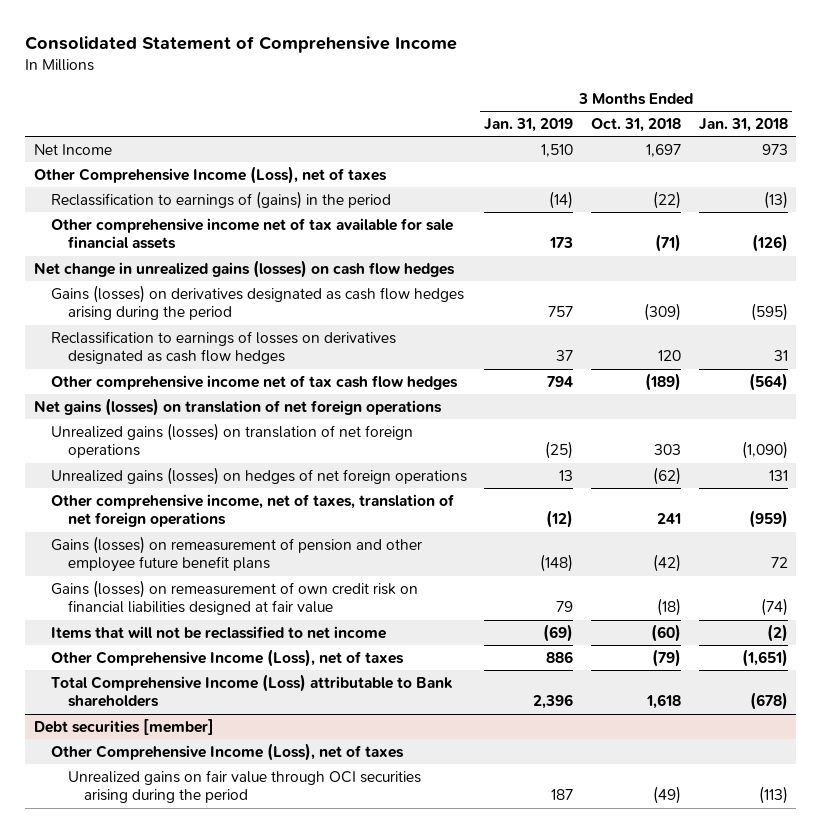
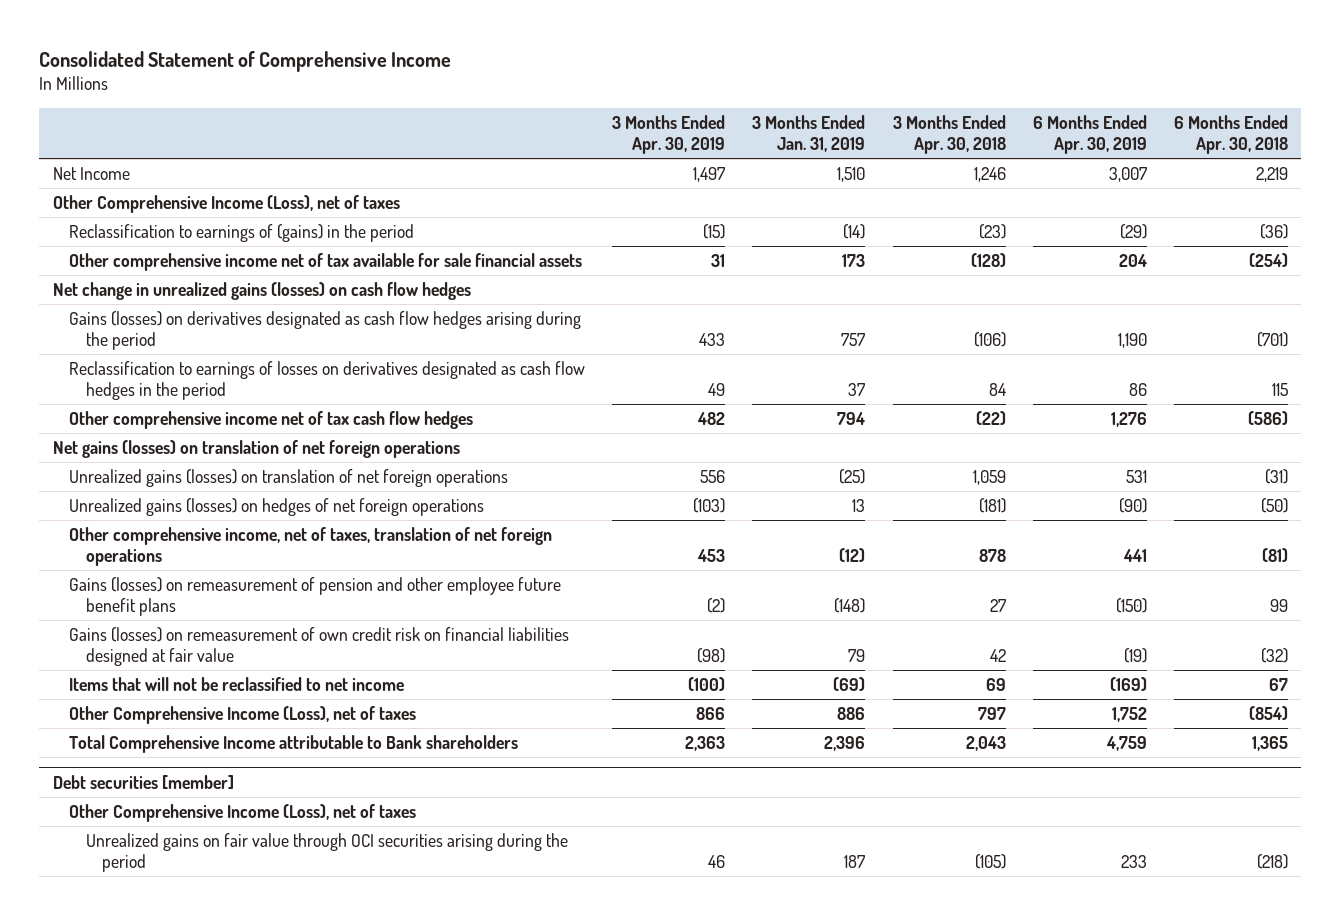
[590,118,681,133] Oct. 31, 2018 -> none
[698,118,788,133] Jan. 31, 2018 -> none
none -> [612,114,726,155] 3 Months Ended Apr. 30, 2019
none -> [892,114,1006,155] 3 Months Ended Apr. 30, 2018
none -> [1032,114,1147,155] 6 Months Ended Apr. 30, 2019
none -> [1173,114,1288,155] 6 Months Ended Apr. 30, 2018
[50,330,396,365] Reclassification to earnings of losses on derivatives designated as cash flow hedges -> [69,360,586,401] Reclassification to earnings of losses on derivatives designated as cash flow hedges in the period
[50,673,453,708] Total Comprehensive Income (Loss) attributable to Bank shareholders -> [69,734,519,753] Total Comprehensive Income attributable to Bank shareholders

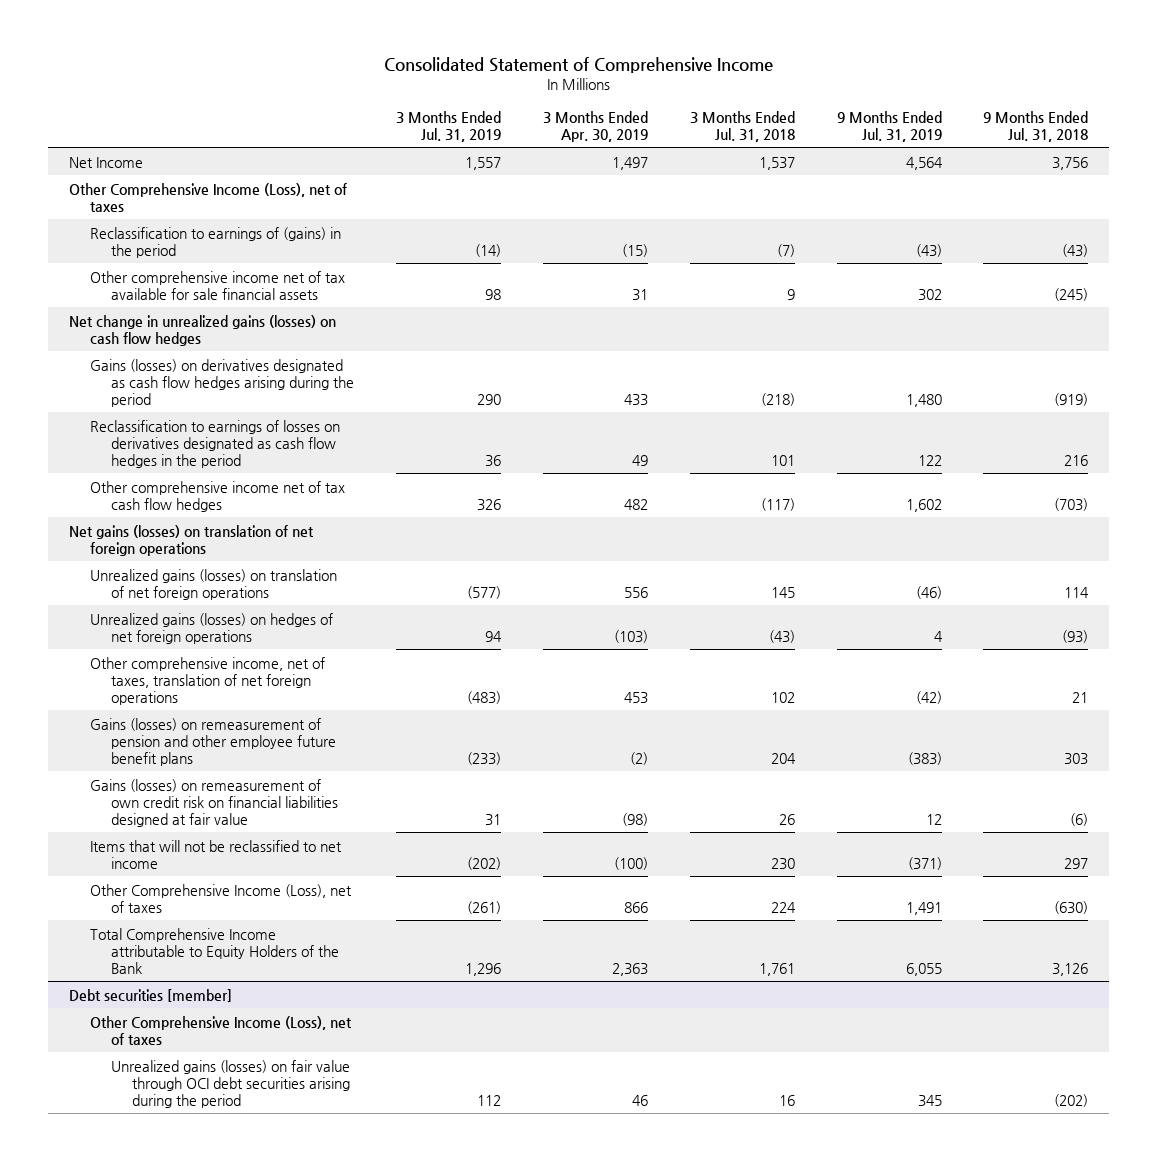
[752,114,866,153] 3 Months Ended Jan. 31, 2019 -> none
[892,114,1006,155] 3 Months Ended Apr. 30, 2018 -> none
[1032,114,1147,155] 6 Months Ended Apr. 30, 2019 -> none
[1173,114,1288,155] 6 Months Ended Apr. 30, 2018 -> none
none -> [395,110,501,142] 3 Months Ended Jul. 31, 2019
none -> [689,110,795,142] 3 Months Ended Jul. 31, 2018
none -> [836,110,942,142] 9 Months Ended Jul. 31, 2019
none -> [983,110,1089,142] 9 Months Ended Jul. 31, 2018
[69,734,519,753] Total Comprehensive Income attributable to Bank shareholders -> [89,927,339,974] Total Comprehensive Income attributable to Equity Holders of the Bank
[85,832,568,873] Unrealized gains on fair value through OCI securities arising during the period -> [110,1059,350,1108] Unrealized gains (losses) on fair value through OCI debt securities arising during the period

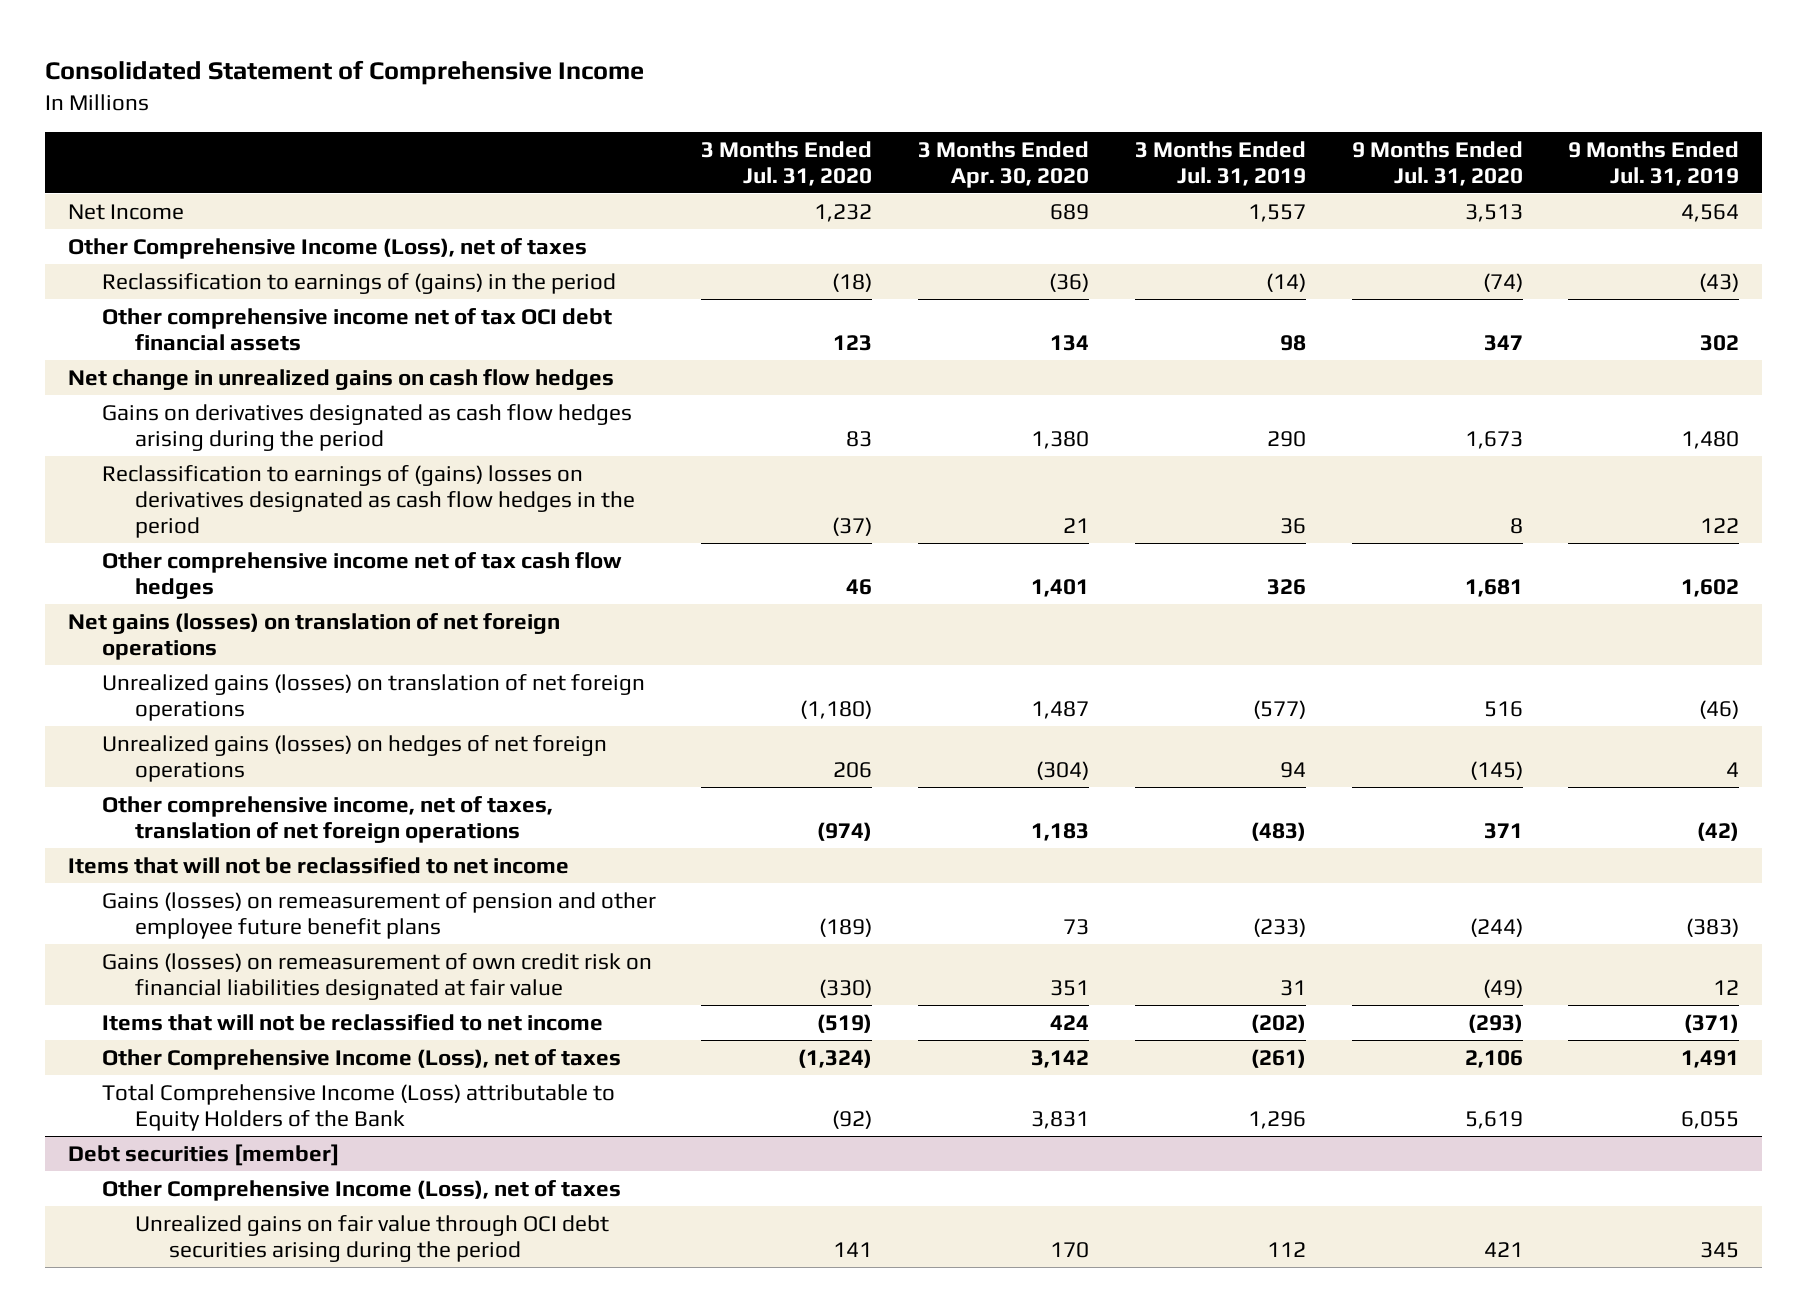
[542,110,648,142] 3 Months Ended Apr. 30, 2019 -> none
[689,110,795,142] 3 Months Ended Jul. 31, 2018 -> none
[983,110,1089,142] 9 Months Ended Jul. 31, 2018 -> none
none -> [701,140,873,186] 3 Months Ended Jul. 31, 2020
none -> [918,140,1090,188] 3 Months Ended Apr. 30, 2020
none -> [1351,140,1523,186] 9 Months Ended Jul. 31, 2020
[89,270,345,300] Other comprehensive income net of tax available for sale financial assets -> [101,307,612,351] Other comprehensive income net of tax OCI debt financial assets
[68,314,336,346] Net change in unrealized gains (losses) on cash flow hedges -> [67,368,614,390] Net change in unrealized gains on cash flow hedges
[89,358,354,407] Gains (losses) on derivatives designated as cash flow hedges arising during the period -> [101,403,632,451] Gains on derivatives designated as cash flow hedges arising during the period
[89,419,340,468] Reclassification to earnings of losses on derivatives designated as cash flow hedges in the period -> [101,464,636,538] Reclassification to earnings of (gains) losses on derivatives designated as cash flow hedges in the period
none -> [67,856,569,874] Items that will not be reclassified to net income
[89,778,338,827] Gains (losses) on remeasurement of own credit risk on financial liabilities designed at fair value -> [101,952,652,1000] Gains (losses) on remeasurement of own credit risk on financial liabilities designated at fair value
[89,927,339,974] Total Comprehensive Income attributable to Equity Holders of the Bank -> [101,1083,615,1131] Total Comprehensive Income (Loss) attributable to Equity Holders of the Bank
[110,1059,350,1108] Unrealized gains (losses) on fair value through OCI debt securities arising during the period -> [135,1214,610,1262] Unrealized gains on fair value through OCI debt securities arising during the period

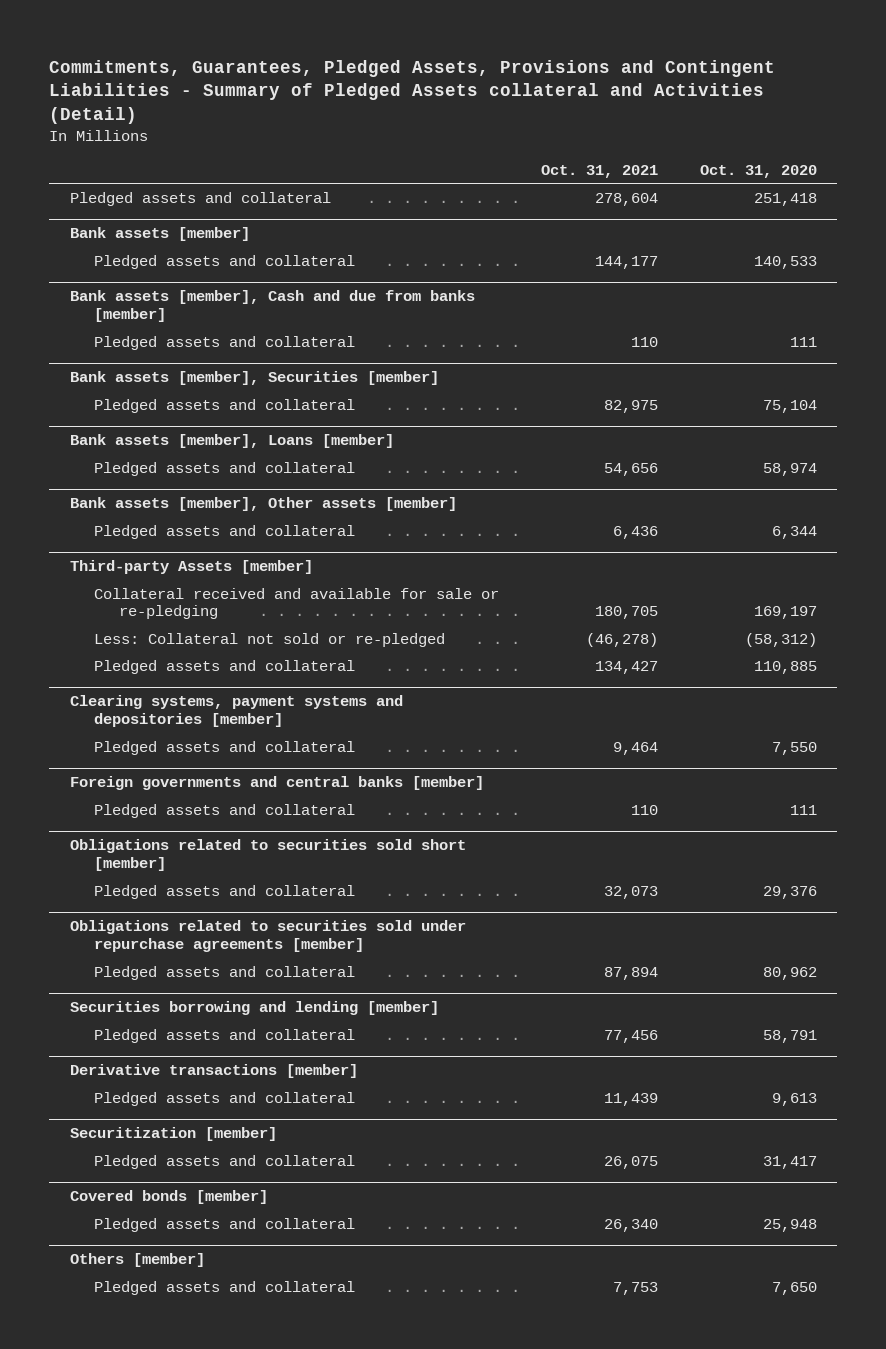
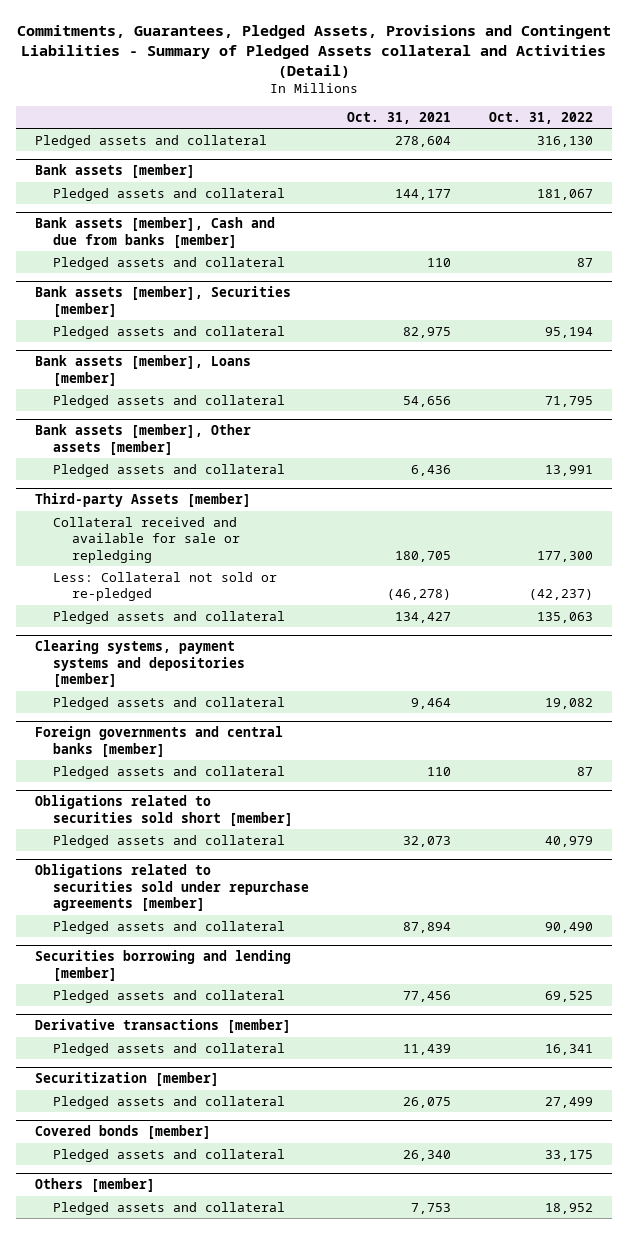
[699,164,817,178] Oct. 31, 2020 -> none
none -> [488,111,593,124] Oct. 31, 2022
[94,587,500,620] Collateral received and available for sale or re-pledging -> [53,516,241,563] Collateral received and available for sale or repledging

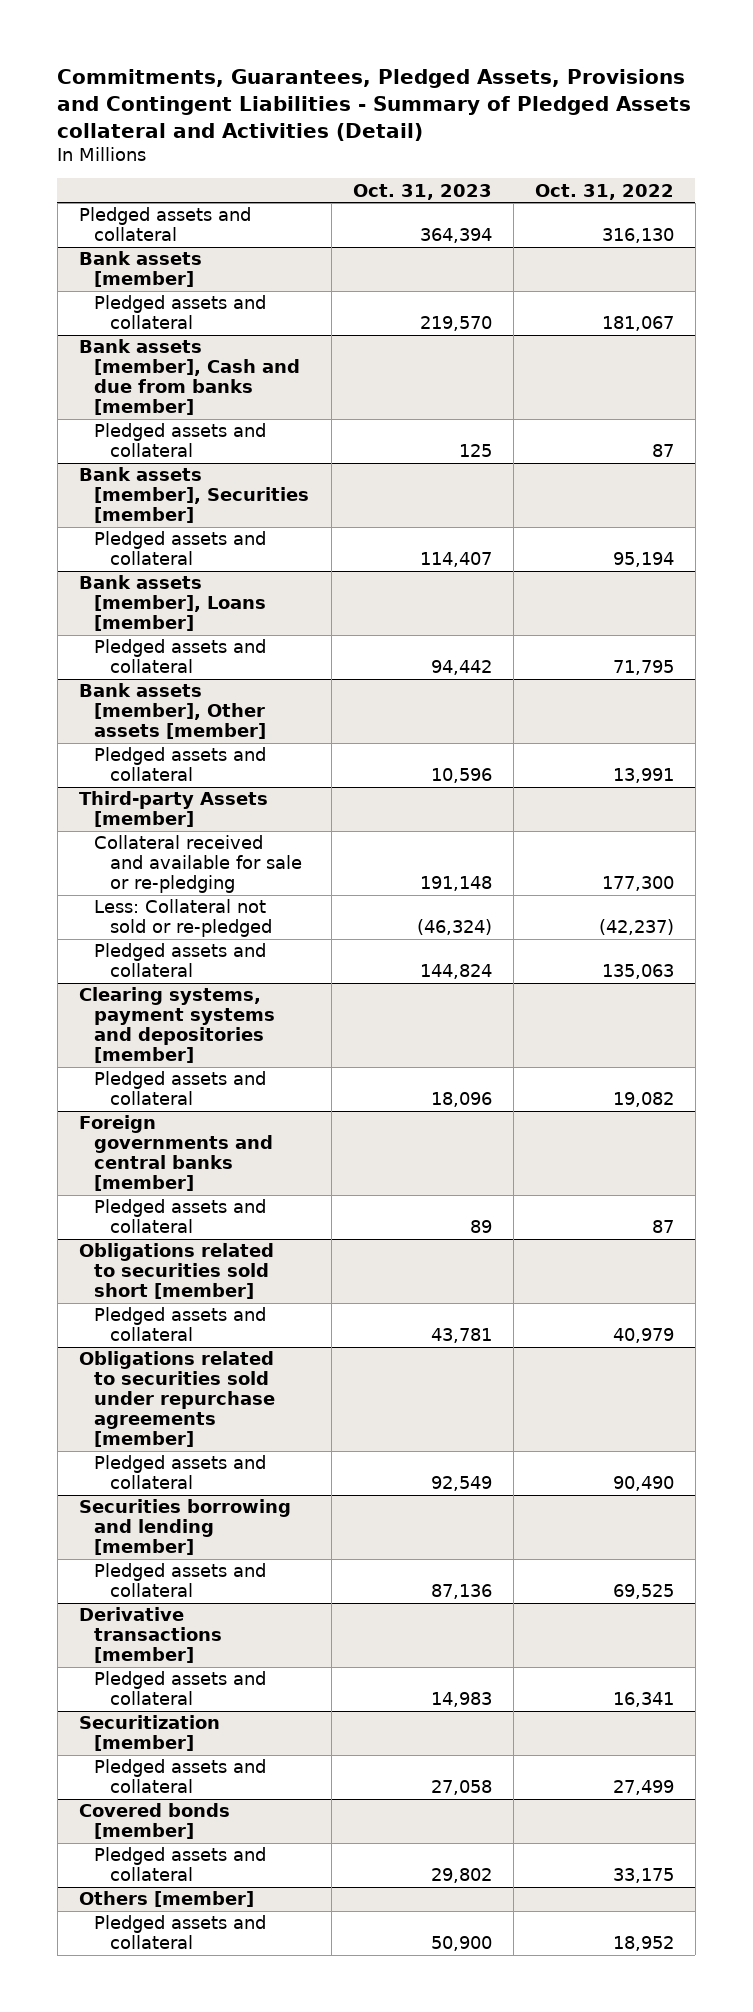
[347,111,452,124] Oct. 31, 2021 -> none
none -> [352,183,492,200] Oct. 31, 2023
[53,516,241,563] Collateral received and available for sale or repledging -> [94,835,303,894] Collateral received and available for sale or re-pledging

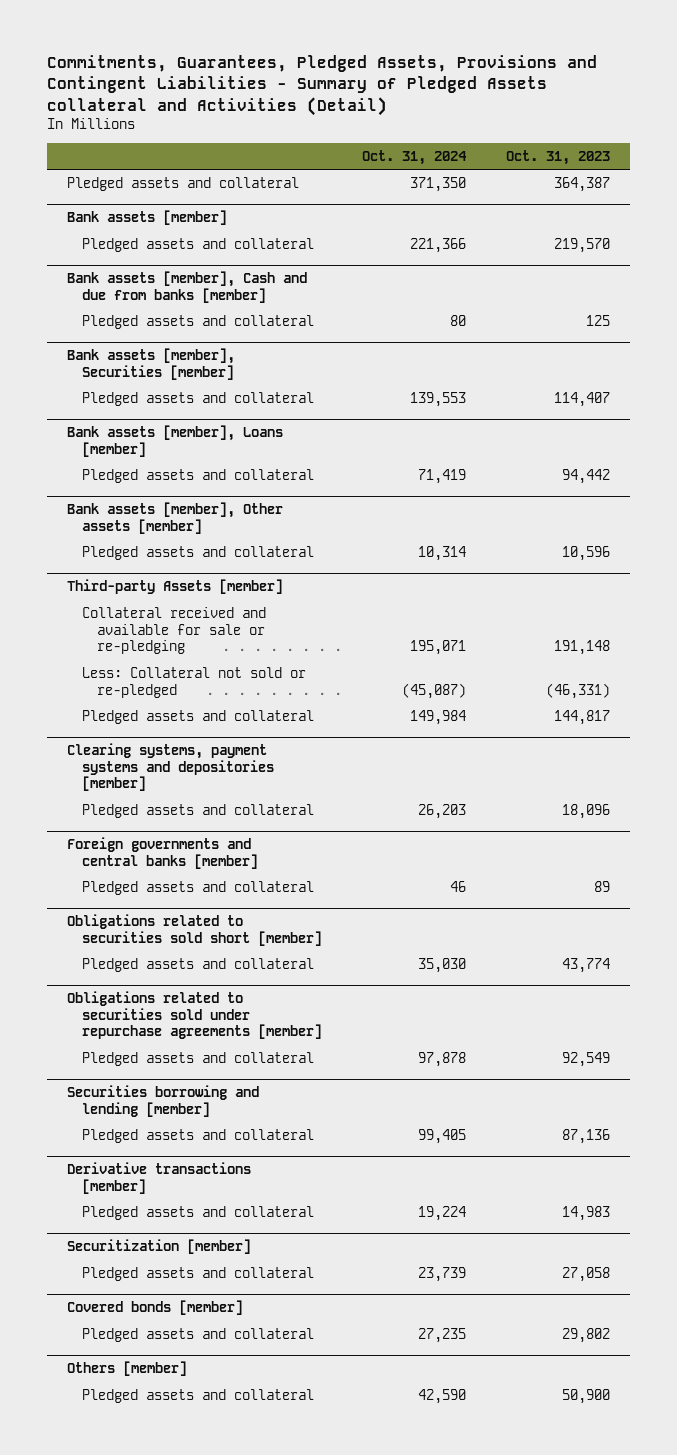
[534,183,674,200] Oct. 31, 2022 -> none
none -> [362,149,468,165] Oct. 31, 2024
[419,228,492,244] 364,394 -> [553,176,610,192] 364,387
[416,919,492,936] (46,324) -> [545,682,610,699] (46,331)
[419,964,492,980] 144,824 -> [553,709,610,725] 144,817
[430,1328,492,1344] 43,781 -> [561,957,610,973] 43,774

